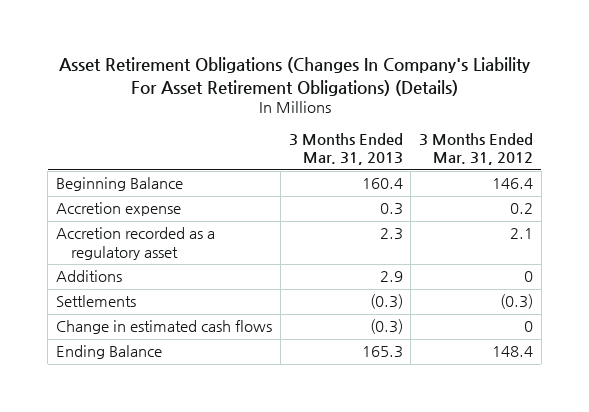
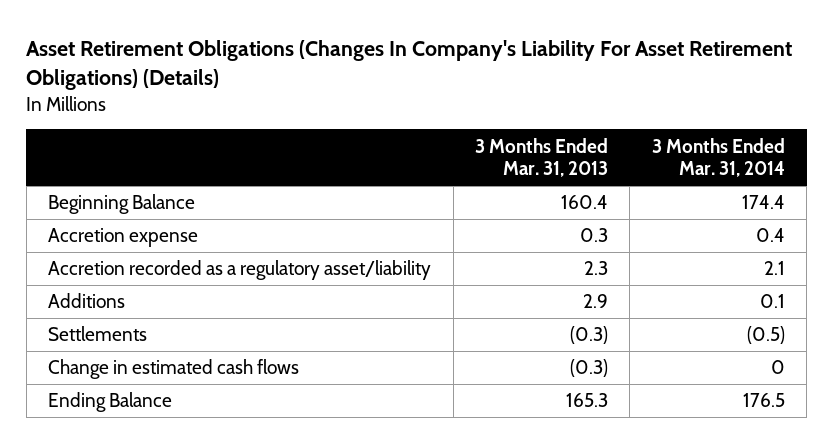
[419,133,534,166] 3 Months Ended Mar. 31, 2012 -> none
none -> [651,137,785,178] 3 Months Ended Mar. 31, 2014
[56,227,216,260] Accretion recorded as a regulatory asset -> [48,260,432,281] Accretion recorded as a regulatory asset/liability

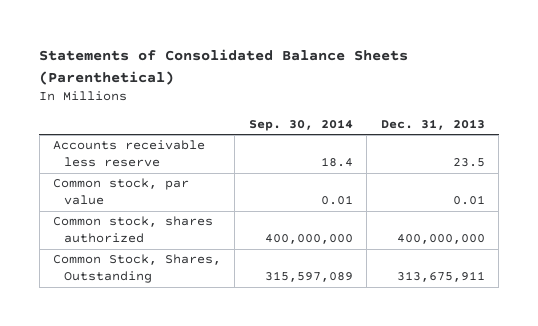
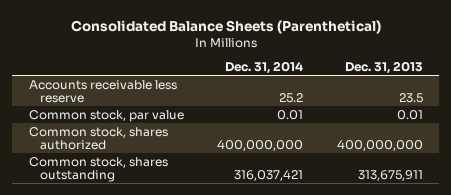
[39,49,409,85] Statements of Consolidated Balance Sheets (Parenthetical) -> [70,19,381,34] Consolidated Balance Sheets (Parenthetical)
[248,119,353,132] Sep. 30, 2014 -> none
none -> [225,61,304,75] Dec. 31, 2014
[53,254,222,284] Common Stock, Shares, Outstanding -> [28,156,168,183] Common stock, shares outstanding

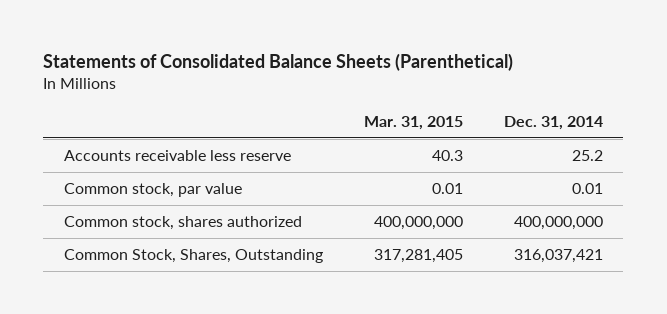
[70,19,381,34] Consolidated Balance Sheets (Parenthetical) -> [43,53,514,72] Statements of Consolidated Balance Sheets (Parenthetical)
[344,61,423,75] Dec. 31, 2013 -> none
none -> [363,116,463,131] Mar. 31, 2015
[28,156,168,183] Common stock, shares outstanding -> [63,248,323,263] Common Stock, Shares, Outstanding

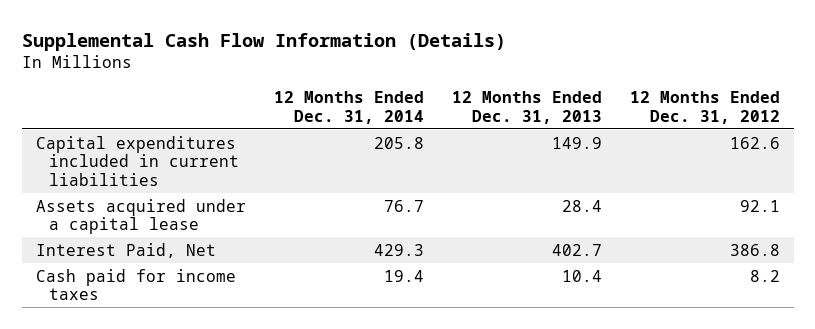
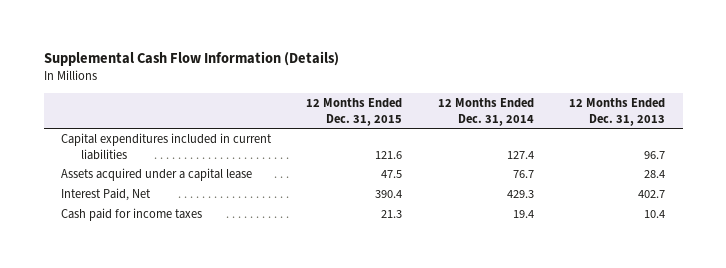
[629,90,780,124] 12 Months Ended Dec. 31, 2012 -> none
none -> [306,97,403,126] 12 Months Ended Dec. 31, 2015
[373,136,424,149] 205.8 -> [506,150,534,159] 127.4
[551,136,602,149] 149.9 -> [643,150,665,159] 96.7

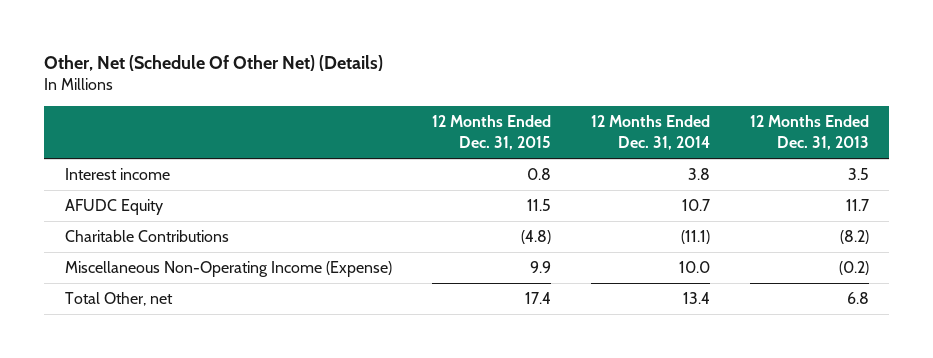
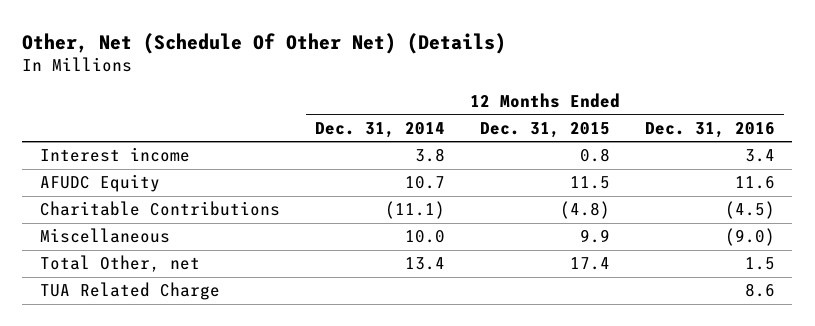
[749,115,869,150] 12 Months Ended Dec. 31, 2013 -> none
none -> [644,122,775,139] Dec. 31, 2016
[64,261,392,278] Miscellaneous Non-Operating Income (Expense) -> [39,228,170,244] Miscellaneous
none -> [39,282,220,301] TUA Related Charge

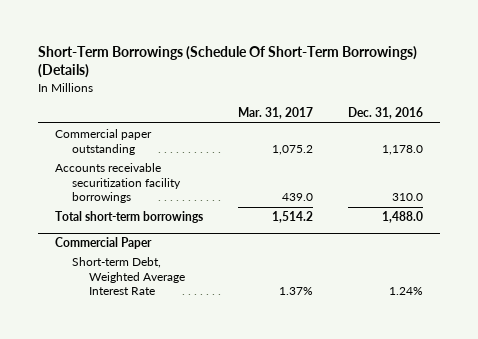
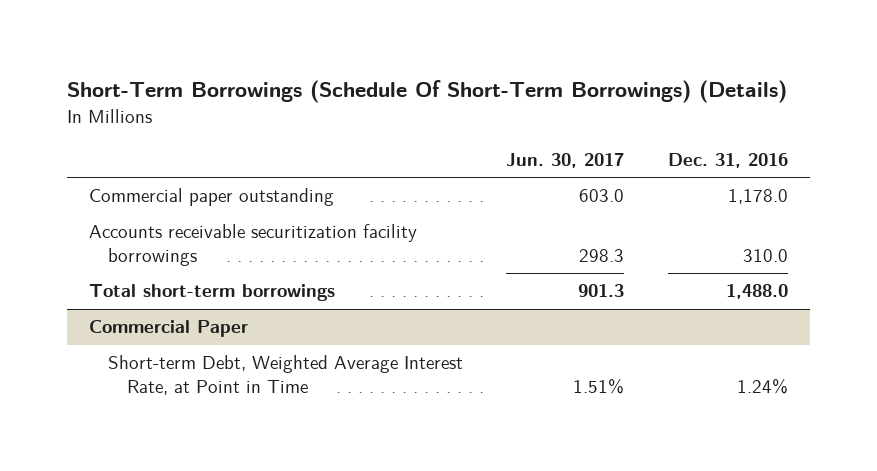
[237,107,313,120] Mar. 31, 2017 -> none
none -> [506,153,625,169] Jun. 30, 2017
[72,256,186,296] Short-term Debt, Weighted Average Interest Rate -> [107,355,463,396] Short-term Debt, Weighted Average Interest Rate, at Point in Time

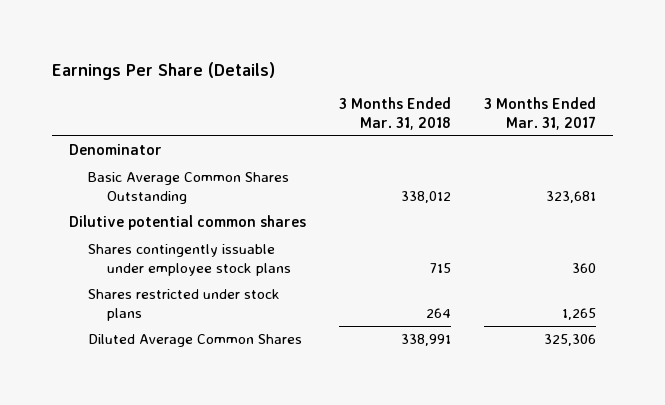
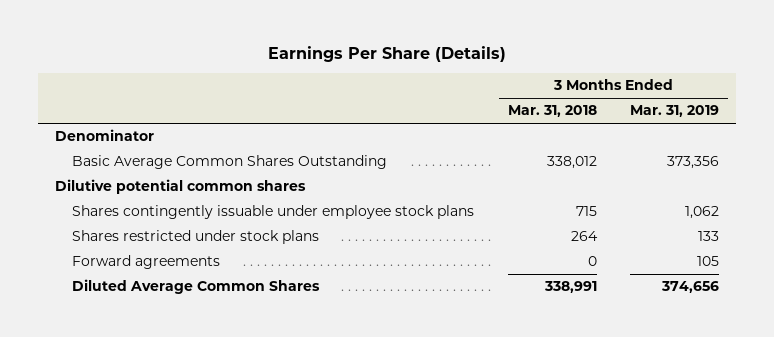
[484,97,597,130] 3 Months Ended Mar. 31, 2017 -> none
none -> [630,105,720,118] Mar. 31, 2019
none -> [72,255,221,270] Forward agreements

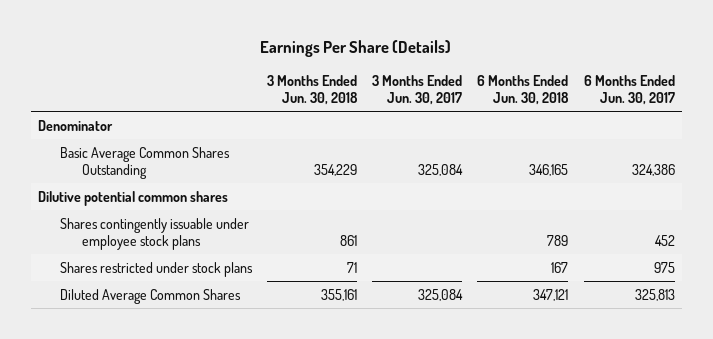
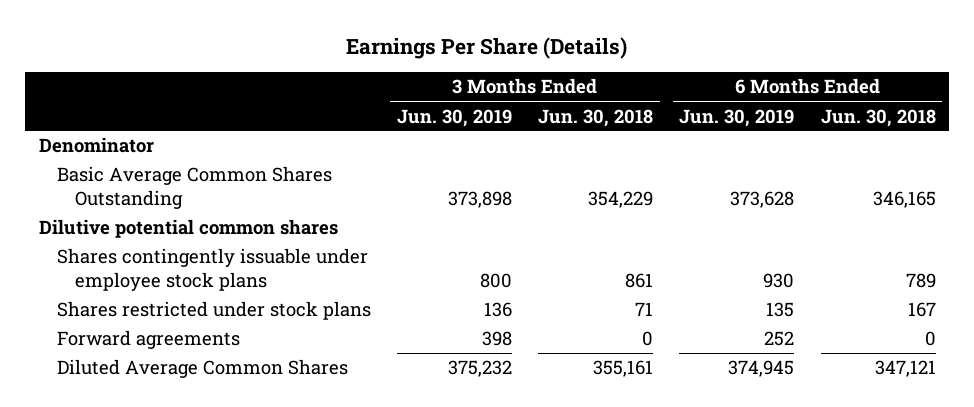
[372,74,463,105] 3 Months Ended Jun. 30, 2017 -> none
[583,74,675,105] 6 Months Ended Jun. 30, 2017 -> none
none -> [396,108,512,127] Jun. 30, 2019
none -> [679,108,795,127] Jun. 30, 2019
none -> [56,330,240,350] Forward agreements

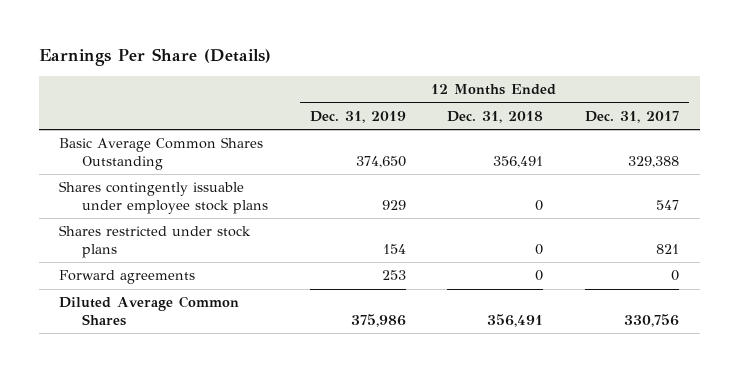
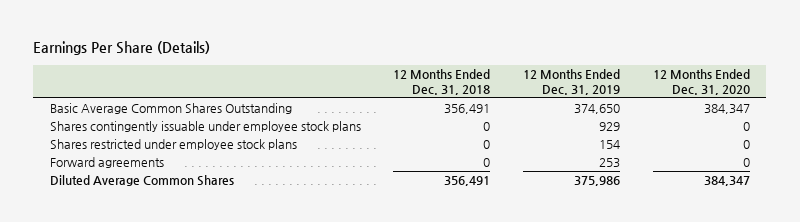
[585,110,680,123] Dec. 31, 2017 -> none
none -> [652,68,750,96] 12 Months Ended Dec. 31, 2020
[59,225,252,258] Shares restricted under stock plans -> [49,139,297,151] Shares restricted under employee stock plans

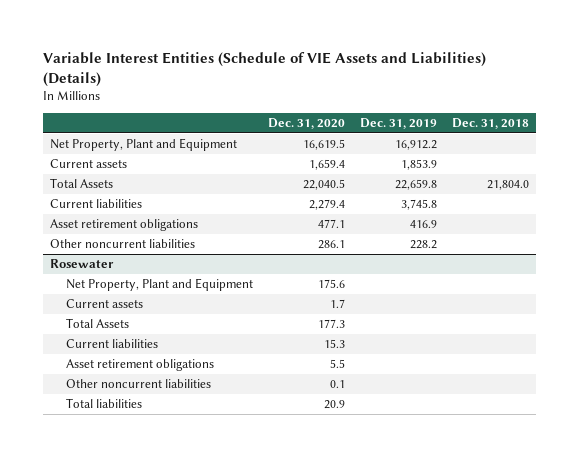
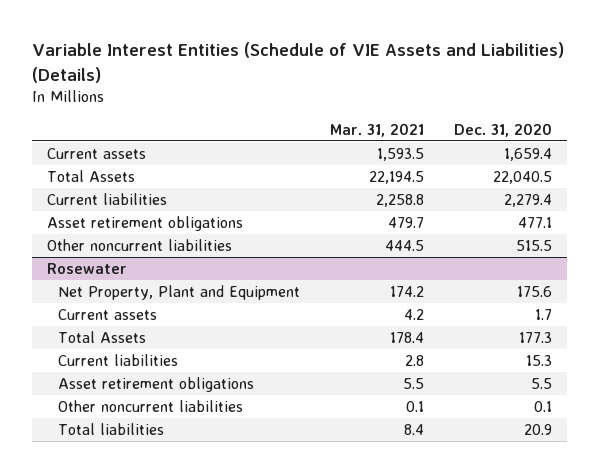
[359,118,437,130] Dec. 31, 2019 -> none
[451,118,529,130] Dec. 31, 2018 -> none
none -> [330,122,425,137] Mar. 31, 2021
[50,137,238,151] Net Property, Plant and Equipment -> none
[317,239,345,249] 286.1 -> [516,239,553,251] 515.5

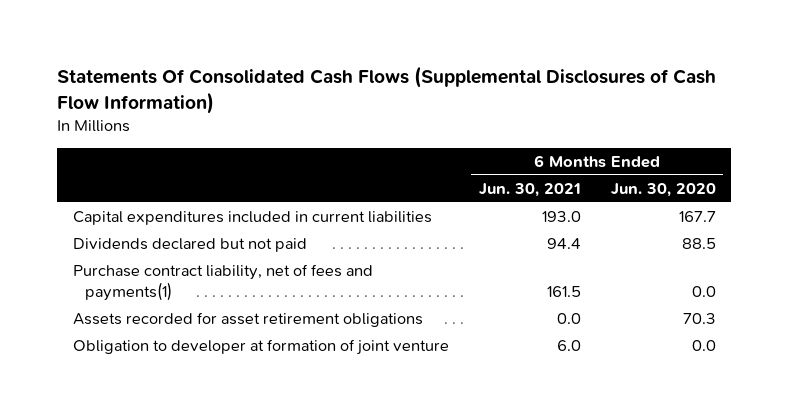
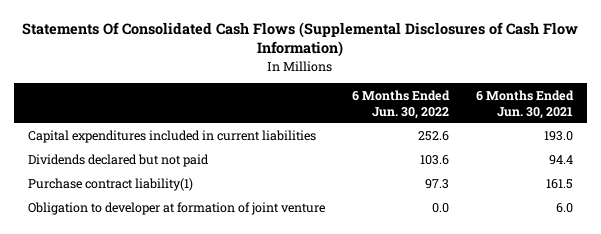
[610,182,716,197] Jun. 30, 2020 -> none
none -> [351,89,450,119] 6 Months Ended Jun. 30, 2022
[72,312,423,328] Assets recorded for asset retirement obligations -> none
[72,264,373,301] Purchase contract liability, net of fees and payments(1) -> [27,178,193,192] Purchase contract liability(1)

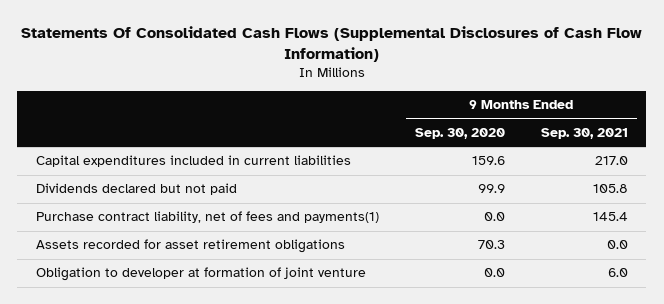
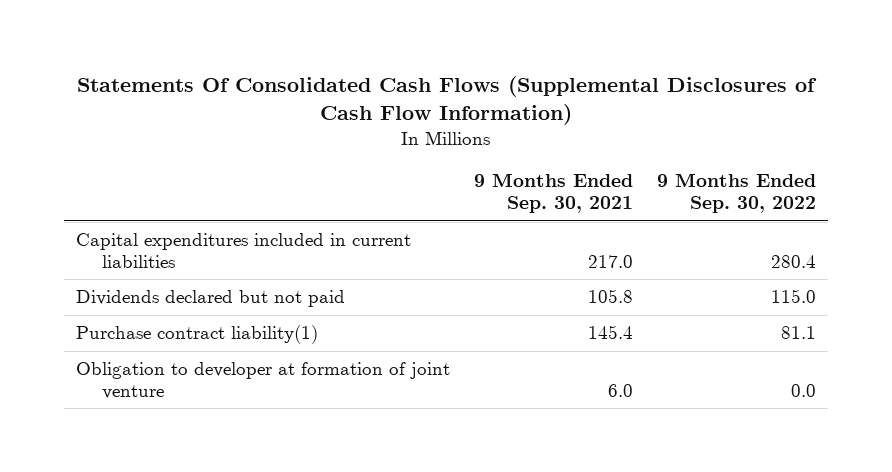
[414,127,505,139] Sep. 30, 2020 -> none
none -> [657,173,817,214] 9 Months Ended Sep. 30, 2022
[35,239,345,254] Assets recorded for asset retirement obligations -> none
[35,211,379,224] Purchase contract liability, net of fees and payments(1) -> [75,325,318,345] Purchase contract liability(1)

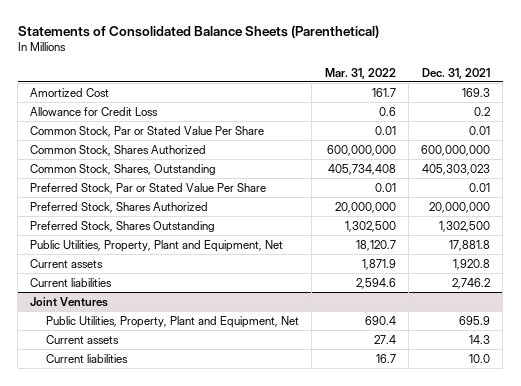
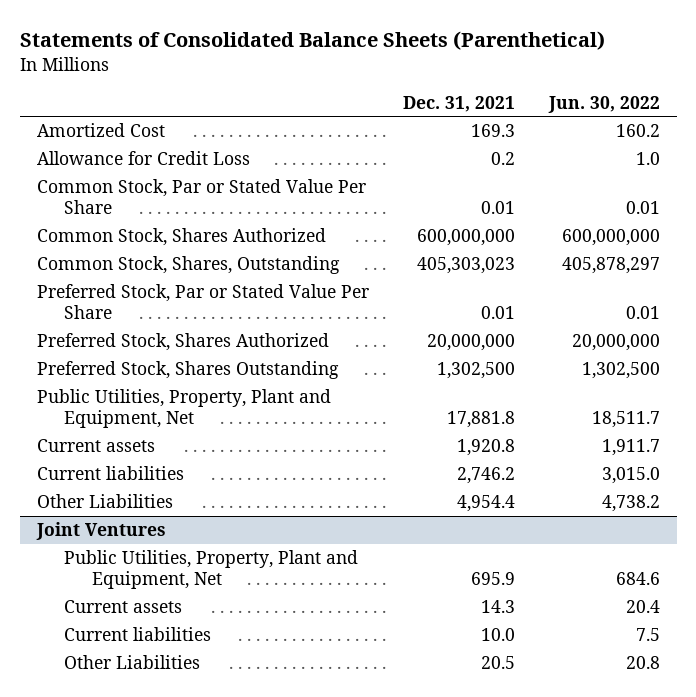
[324,67,396,79] Mar. 31, 2022 -> none
none -> [547,95,660,113] Jun. 30, 2022
none -> [36,494,173,509] Other Liabilities
none -> [64,655,201,670] Other Liabilities

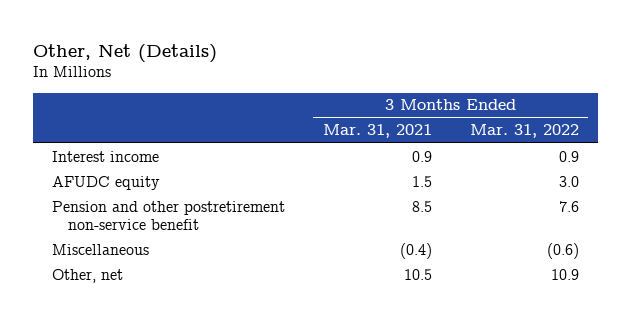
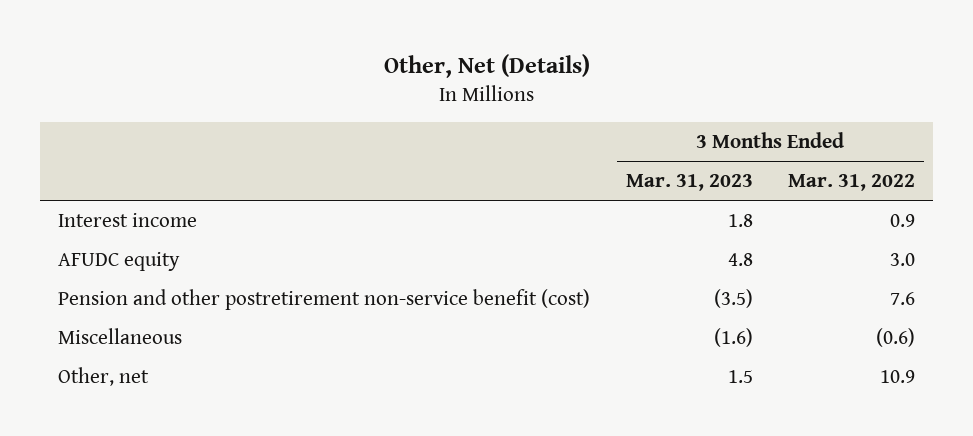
[322,124,432,139] Mar. 31, 2021 -> none
none -> [625,174,753,192] Mar. 31, 2023
[51,200,285,230] Pension and other postretirement non-service benefit -> [57,289,590,311] Pension and other postretirement non-service benefit (cost)

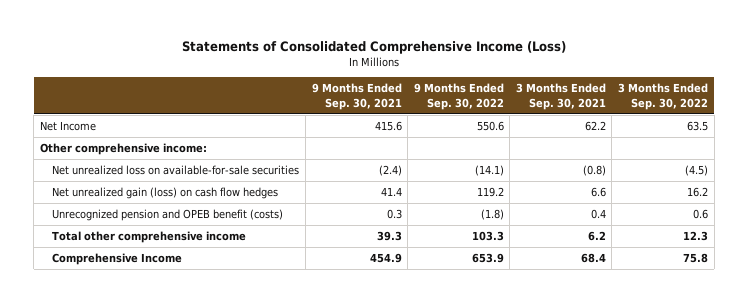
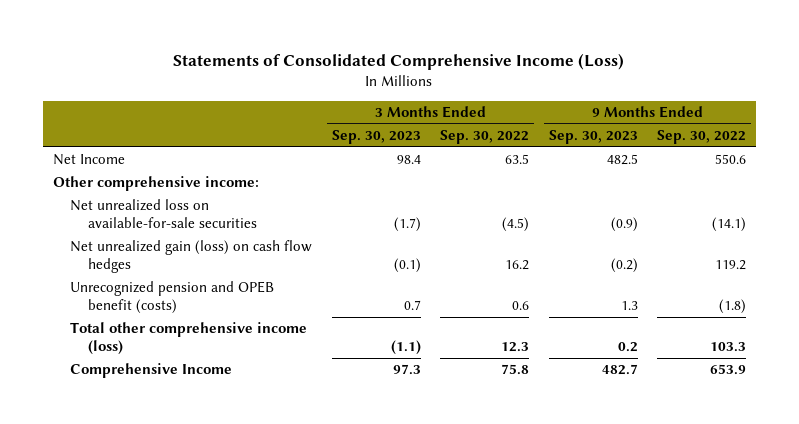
[311,83,402,110] 9 Months Ended Sep. 30, 2021 -> none
[515,83,606,110] 3 Months Ended Sep. 30, 2021 -> none
none -> [331,130,421,145] Sep. 30, 2023
none -> [548,130,638,145] Sep. 30, 2023
[52,231,247,244] Total other comprehensive income -> [70,322,308,356] Total other comprehensive income (loss)

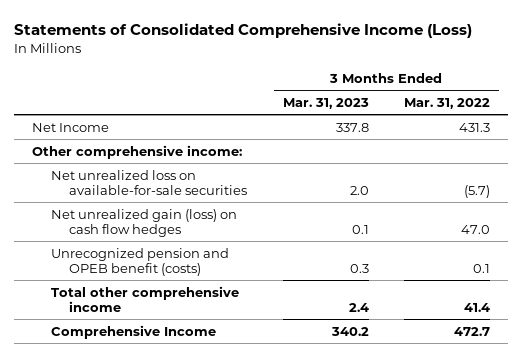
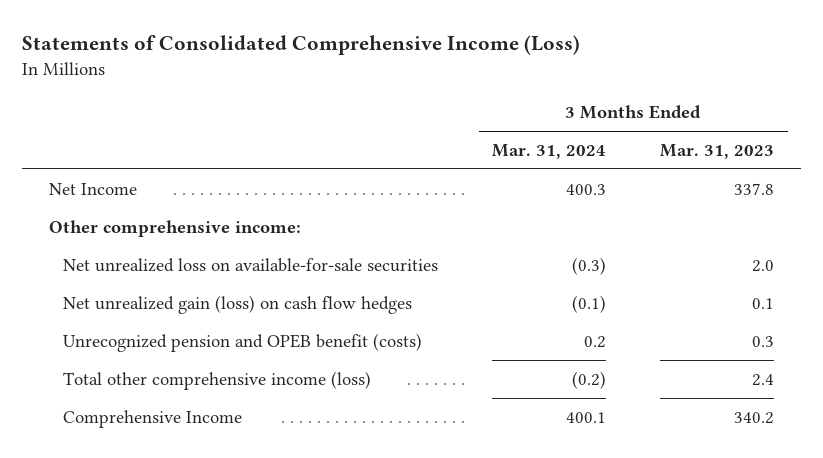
[404,97,491,109] Mar. 31, 2022 -> none
none -> [492,144,607,160] Mar. 31, 2024
[50,285,239,312] Total other comprehensive income -> [63,370,372,390] Total other comprehensive income (loss)

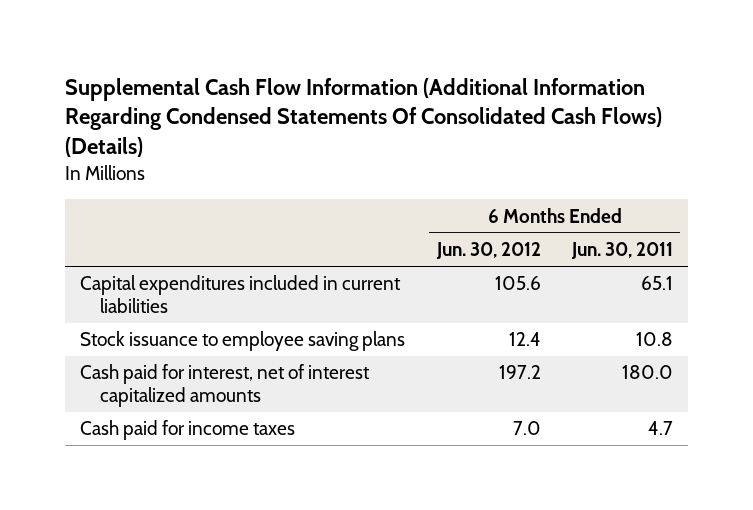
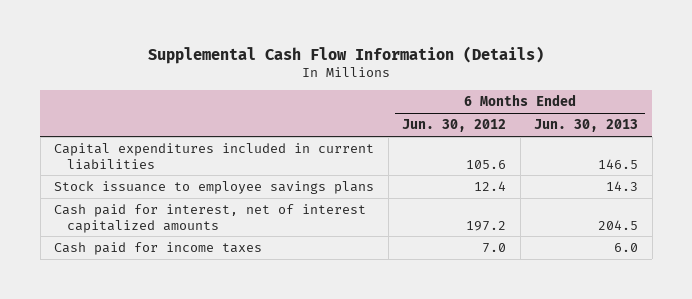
[64,77,662,158] Supplemental Cash Flow Information (Additional Information Regarding Condensed Statements Of Consolidated Cash Flows) (Details) -> [148,46,545,65] Supplemental Cash Flow Information (Details)
[570,242,673,260] Jun. 30, 2011 -> none
none -> [534,119,639,133] Jun. 30, 2013
[80,331,406,352] Stock issuance to employee saving plans -> [54,180,375,194] Stock issuance to employee savings plans

